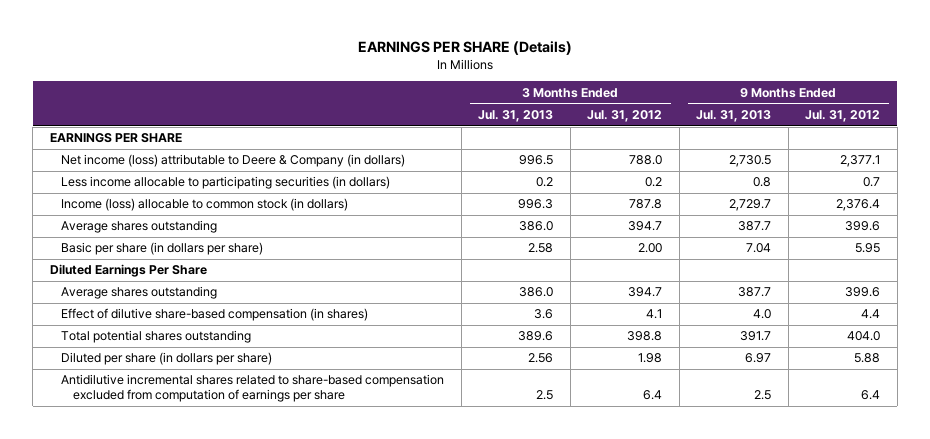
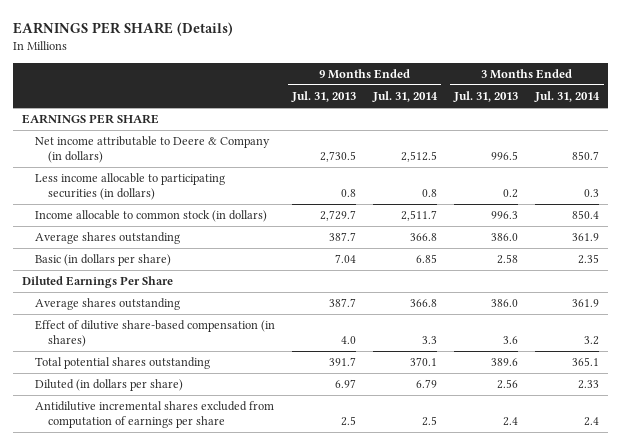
[587,109,663,122] Jul. 31, 2012 -> none
[805,109,881,122] Jul. 31, 2012 -> none
none -> [372,91,439,103] Jul. 31, 2014
none -> [534,91,601,103] Jul. 31, 2014
[61,154,406,168] Net income (loss) attributable to Deere & Company (in dollars) -> [34,136,270,164] Net income attributable to Deere & Company (in dollars)
[61,198,349,212] Income (loss) allocable to common stock (in dollars) -> [34,210,267,223] Income allocable to common stock (in dollars)
[61,242,264,256] Basic per share (in dollars per share) -> [34,254,171,267] Basic (in dollars per share)
[61,352,273,366] Diluted per share (in dollars per share) -> [34,379,183,392] Diluted (in dollars per share)
[61,374,445,402] Antidilutive incremental shares related to share-based compensation excluded from computation of earnings per share -> [34,401,274,429] Antidilutive incremental shares excluded from computation of earnings per share
[536,389,554,400] 2.5 -> [503,417,519,427] 2.4

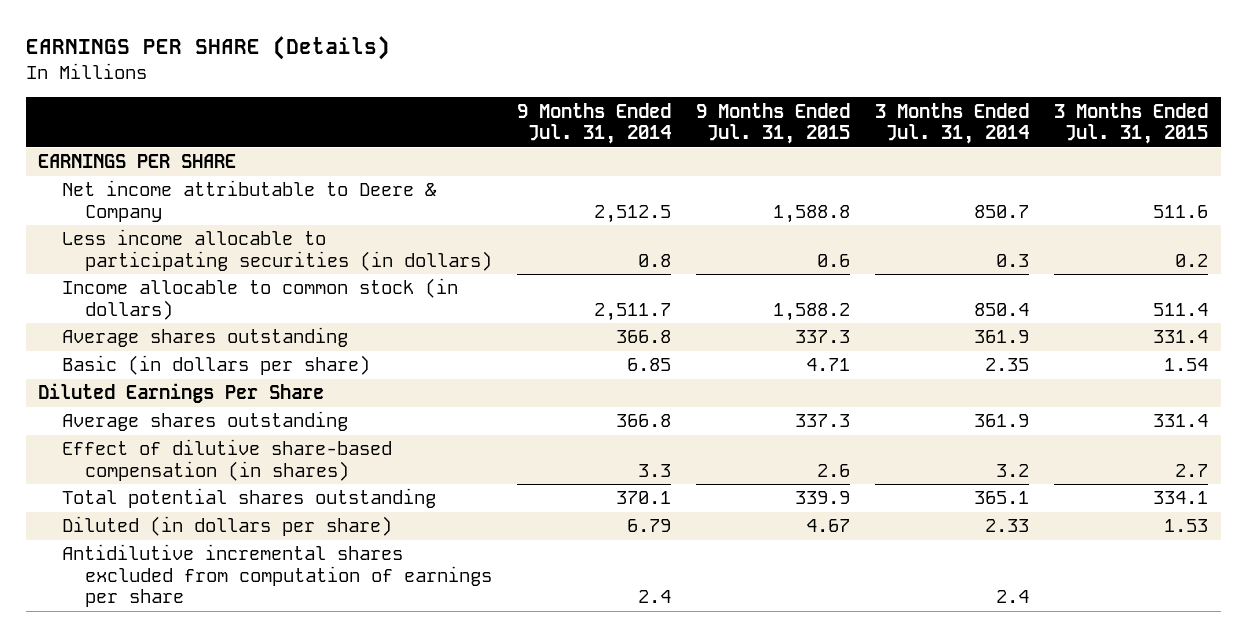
[291,91,357,103] Jul. 31, 2013 -> none
[453,91,519,103] Jul. 31, 2013 -> none
none -> [696,102,851,145] 9 Months Ended Jul. 31, 2015
none -> [1054,102,1209,145] 3 Months Ended Jul. 31, 2015
[34,136,270,164] Net income attributable to Deere & Company (in dollars) -> [61,180,437,222] Net income attributable to Deere & Company
[422,416,438,427] 2.5 -> [638,590,672,604] 2.4

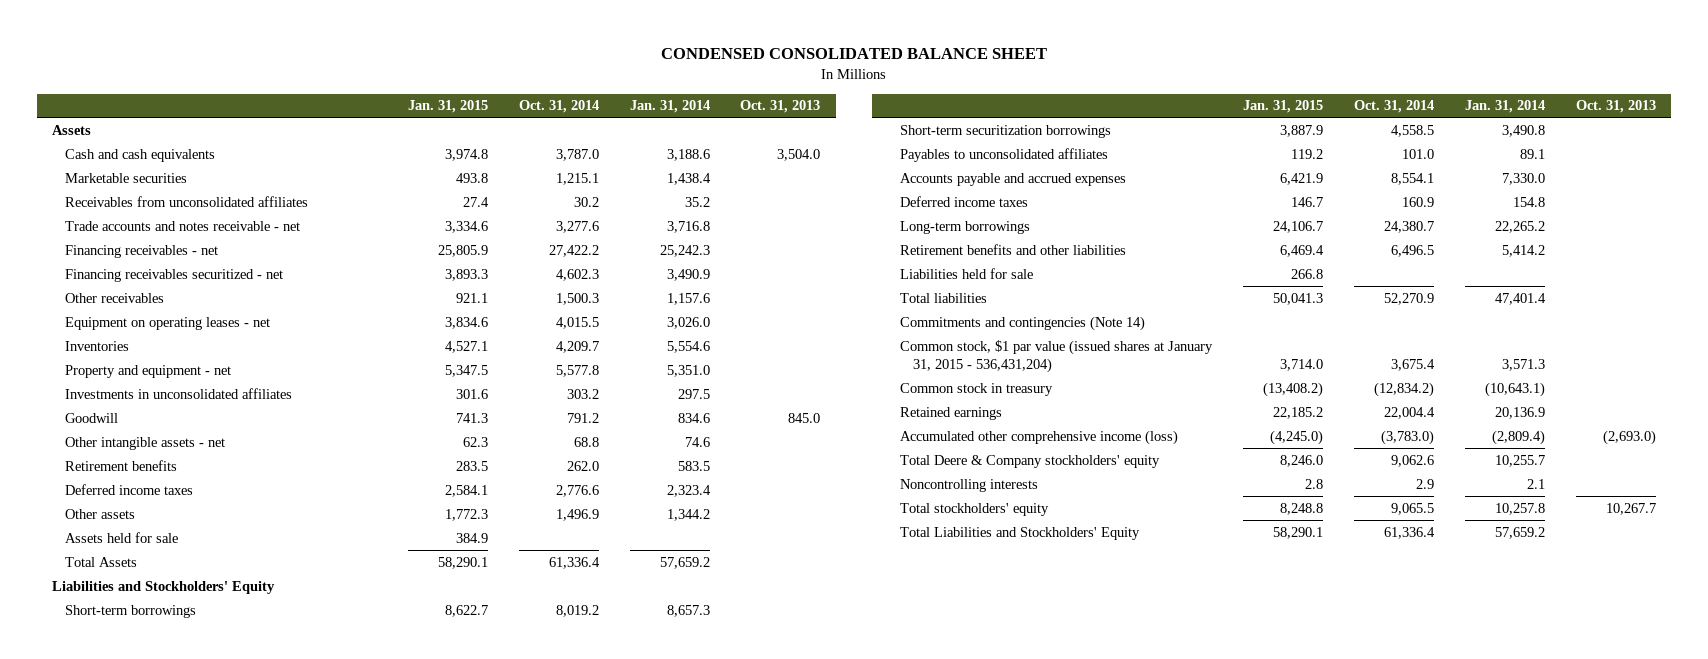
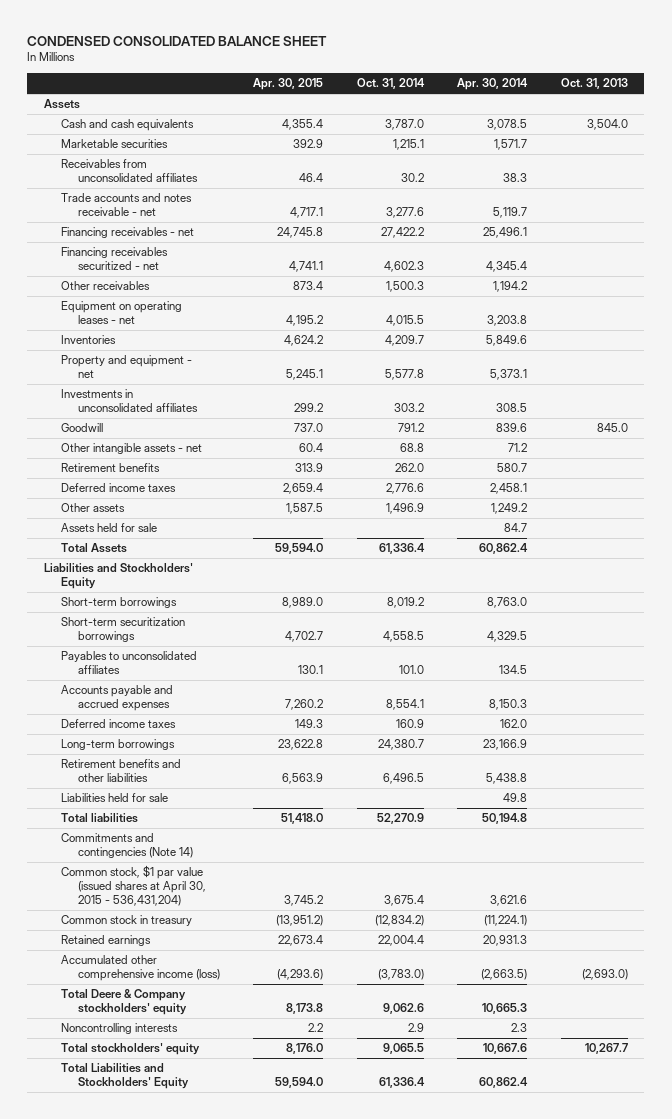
[407,100,488,114] Jan. 31, 2015 -> none
[629,100,710,114] Jan. 31, 2014 -> none
none -> [253,78,324,91] Apr. 30, 2015
none -> [457,78,529,91] Apr. 30, 2014
[900,339,1214,374] Common stock, $1 par value (issued shares at January 31, 2015 - 536,431,204) -> [61,865,207,906] Common stock, $1 par value (issued shares at April 30, 2015 - 536,431,204)

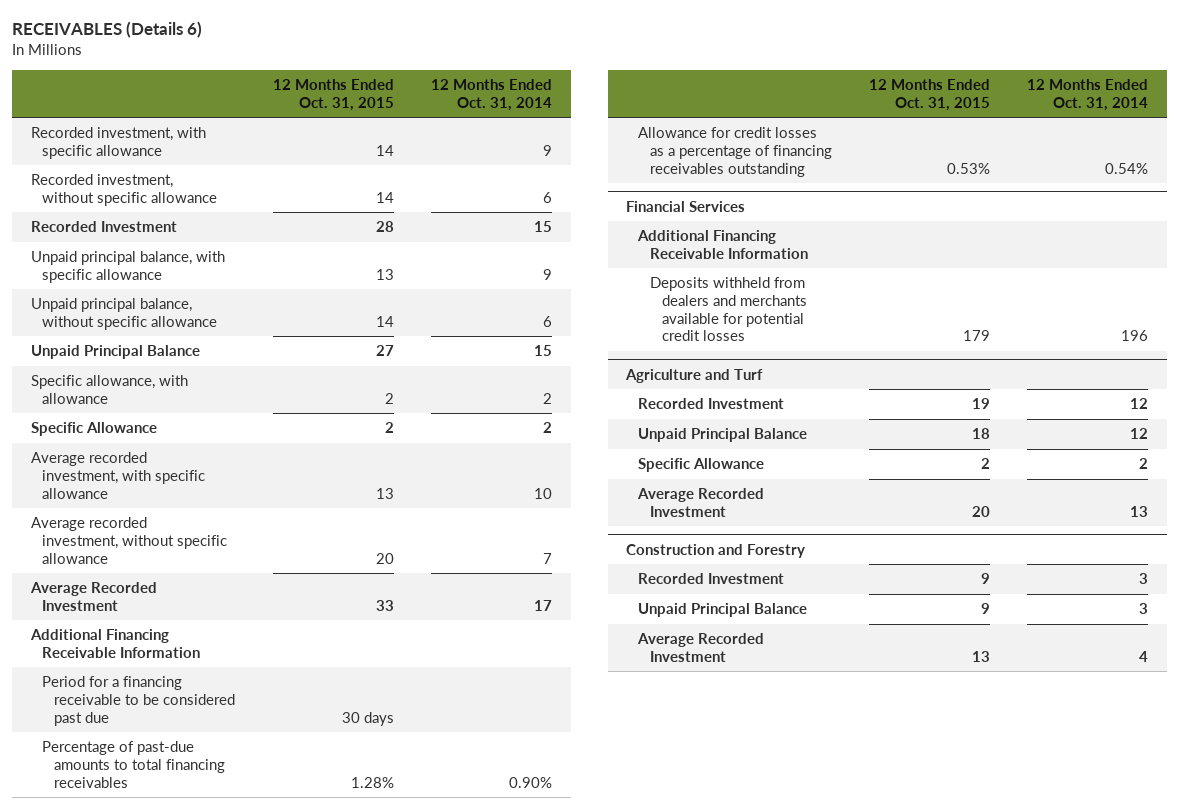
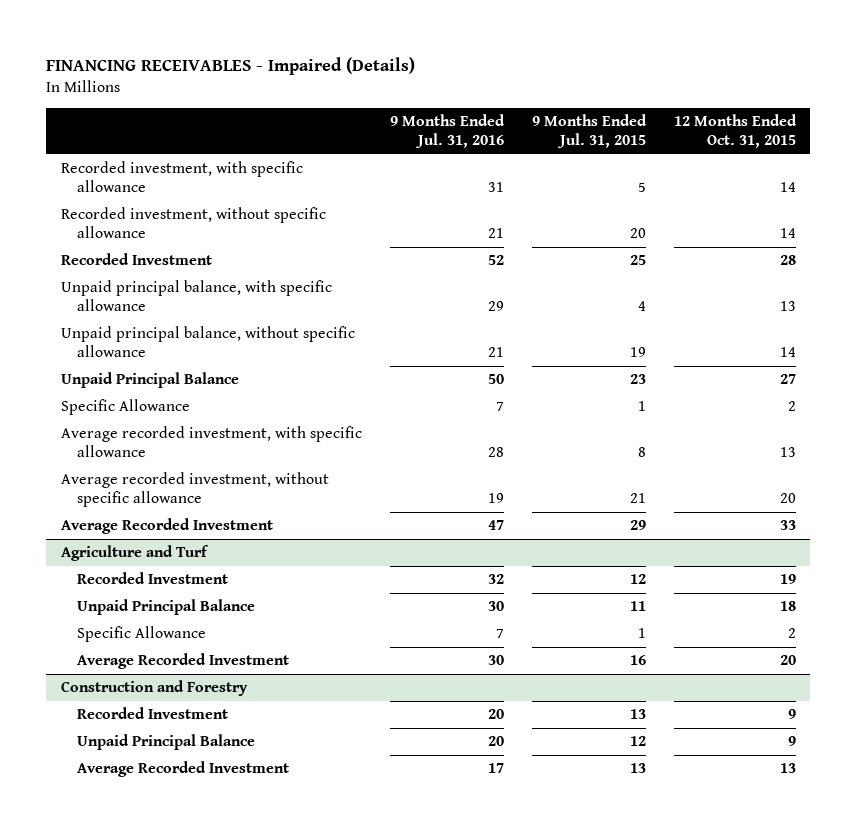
[12,21,203,39] RECEIVABLES (Details 6) -> [46,56,416,75] FINANCING RECEIVABLES - Impaired (Details)
[431,79,553,112] 12 Months Ended Oct. 31, 2014 -> none
none -> [389,114,505,149] 9 Months Ended Jul. 31, 2016
none -> [531,114,647,149] 9 Months Ended Jul. 31, 2015
[30,375,188,404] Specific allowance, with allowance -> none
[29,629,201,658] Additional Financing Receivable Information -> none
[42,676,236,726] Period for a financing receivable to be considered past due -> none
[42,741,226,788] Percentage of past-due amounts to total financing receivables -> none
[638,127,833,177] Allowance for credit losses as a percentage of financing receivables outstanding -> none
[626,201,746,213] Financial Services -> none
[637,230,809,259] Additional Financing Receivable Information -> none
[650,277,807,342] Deposits withheld from dealers and merchants available for potential credit losses -> none

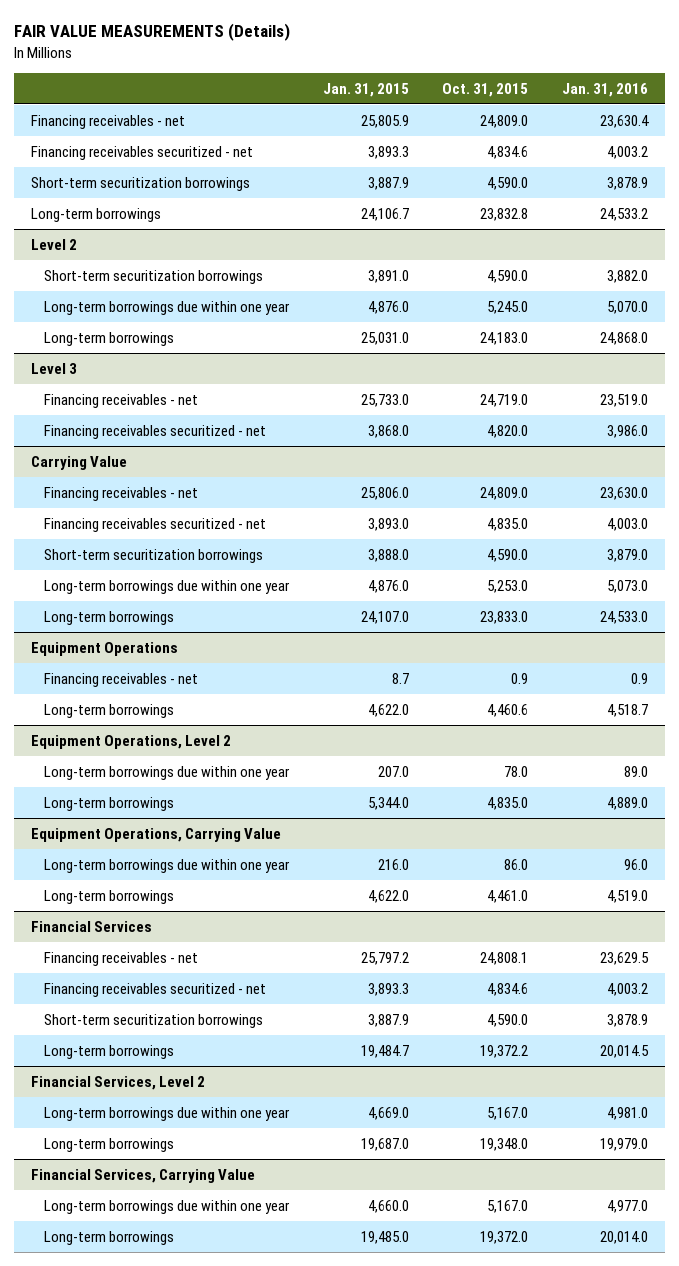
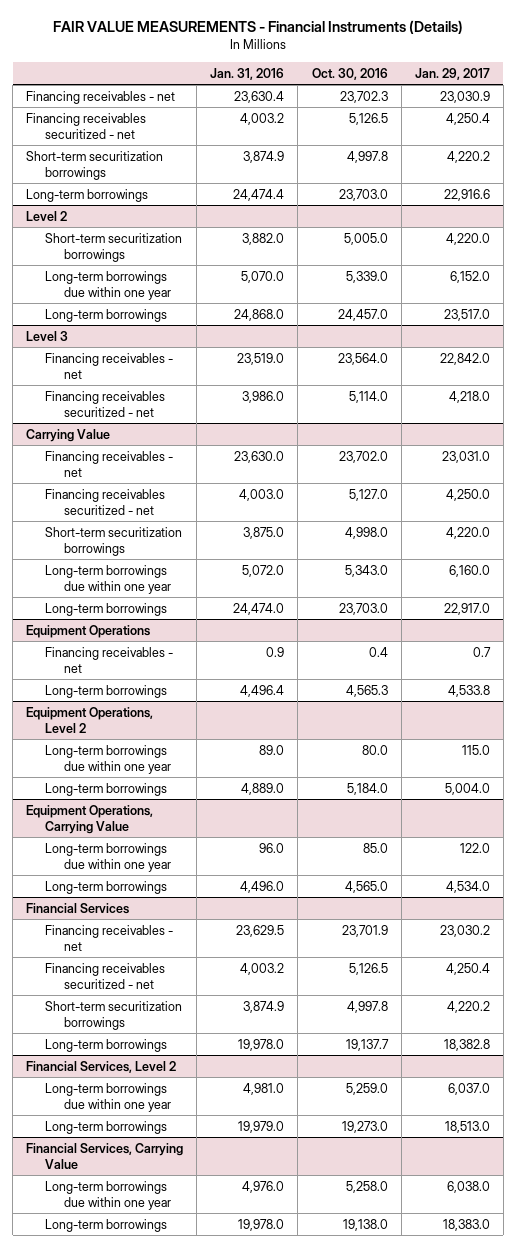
[14,23,291,42] FAIR VALUE MEASUREMENTS (Details) -> [52,20,463,35] FAIR VALUE MEASUREMENTS - Financial Instruments (Details)
[322,82,409,97] Jan. 31, 2015 -> none
[442,82,529,97] Oct. 31, 2015 -> none
none -> [311,67,388,80] Oct. 30, 2016
none -> [414,67,490,80] Jan. 29, 2017
[606,176,648,190] 3,878.9 -> [243,150,285,163] 3,874.9
[599,207,648,221] 24,533.2 -> [233,188,285,201] 24,474.4
[606,548,648,562] 3,879.0 -> [243,526,285,539] 3,875.0
[606,579,648,593] 5,073.0 -> [242,564,285,577] 5,072.0
[599,610,648,624] 24,533.0 -> [233,602,285,615] 24,474.0
[606,703,648,717] 4,518.7 -> [240,684,285,697] 4,496.4
[606,889,648,903] 4,519.0 -> [240,880,285,893] 4,496.0
[606,1013,648,1027] 3,878.9 -> [243,1000,285,1013] 3,874.9
[599,1044,649,1058] 20,014.5 -> [238,1038,285,1051] 19,978.0
[606,1199,648,1213] 4,977.0 -> [242,1180,285,1193] 4,976.0
[599,1230,648,1244] 20,014.0 -> [238,1218,285,1231] 19,978.0

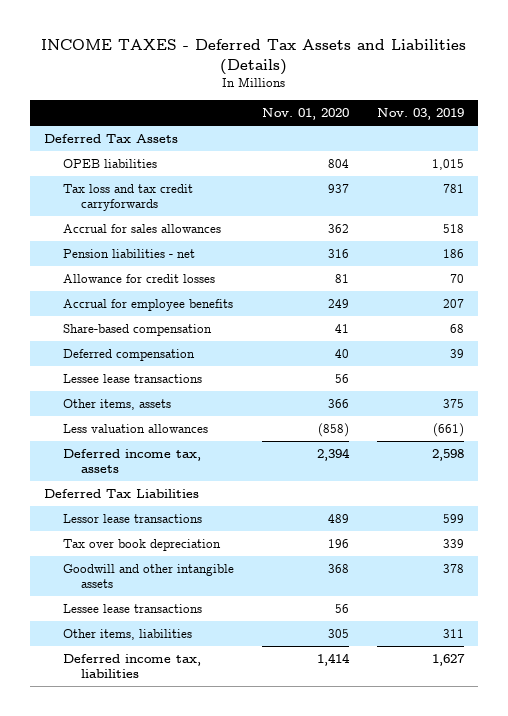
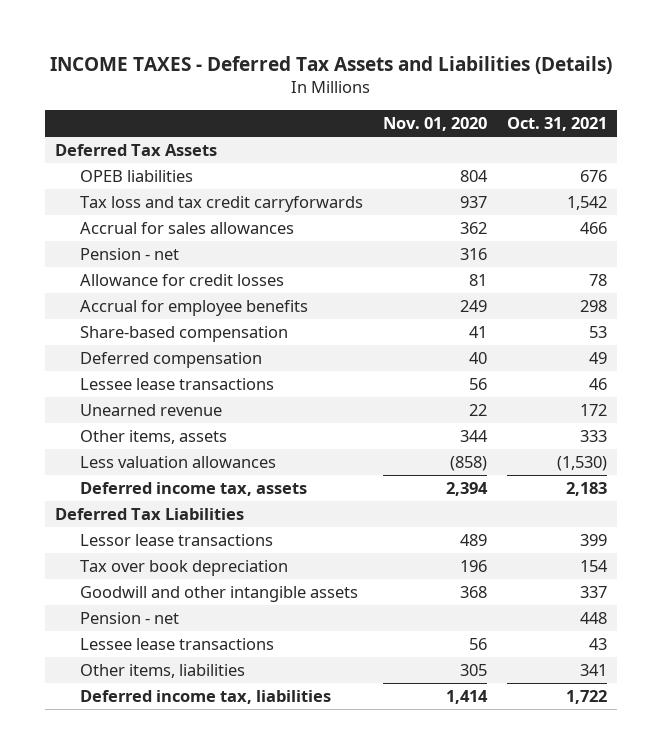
[376,108,464,121] Nov. 03, 2019 -> none
none -> [507,117,608,132] Oct. 31, 2021
[62,248,195,258] Pension liabilities - net -> [79,248,179,261] Pension - net
none -> [79,404,222,417] Unearned revenue
[327,398,349,408] 366 -> [459,430,488,443] 344
none -> [79,612,179,625] Pension - net

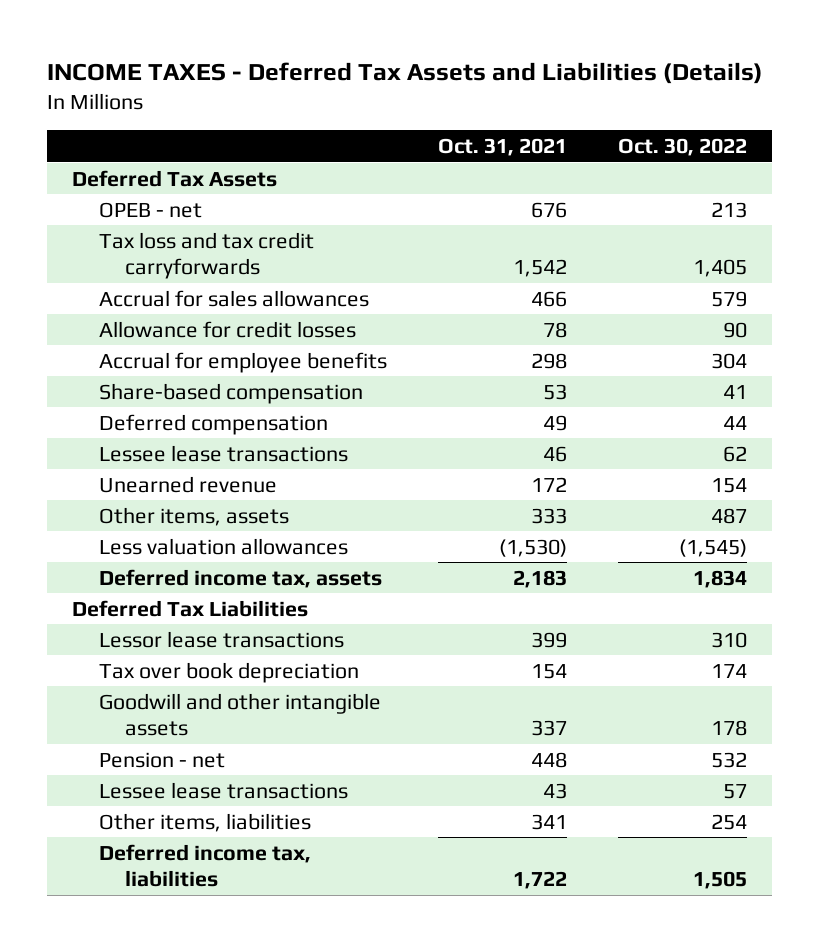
[382,117,487,132] Nov. 01, 2020 -> none
none -> [617,137,747,156] Oct. 30, 2022
[79,170,193,183] OPEB liabilities -> [98,201,202,218] OPEB - net
[79,248,179,261] Pension - net -> none

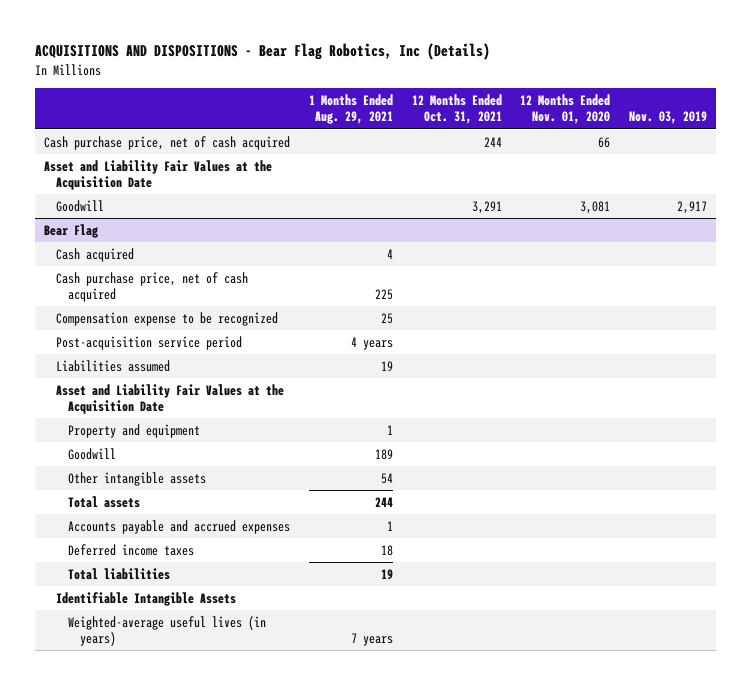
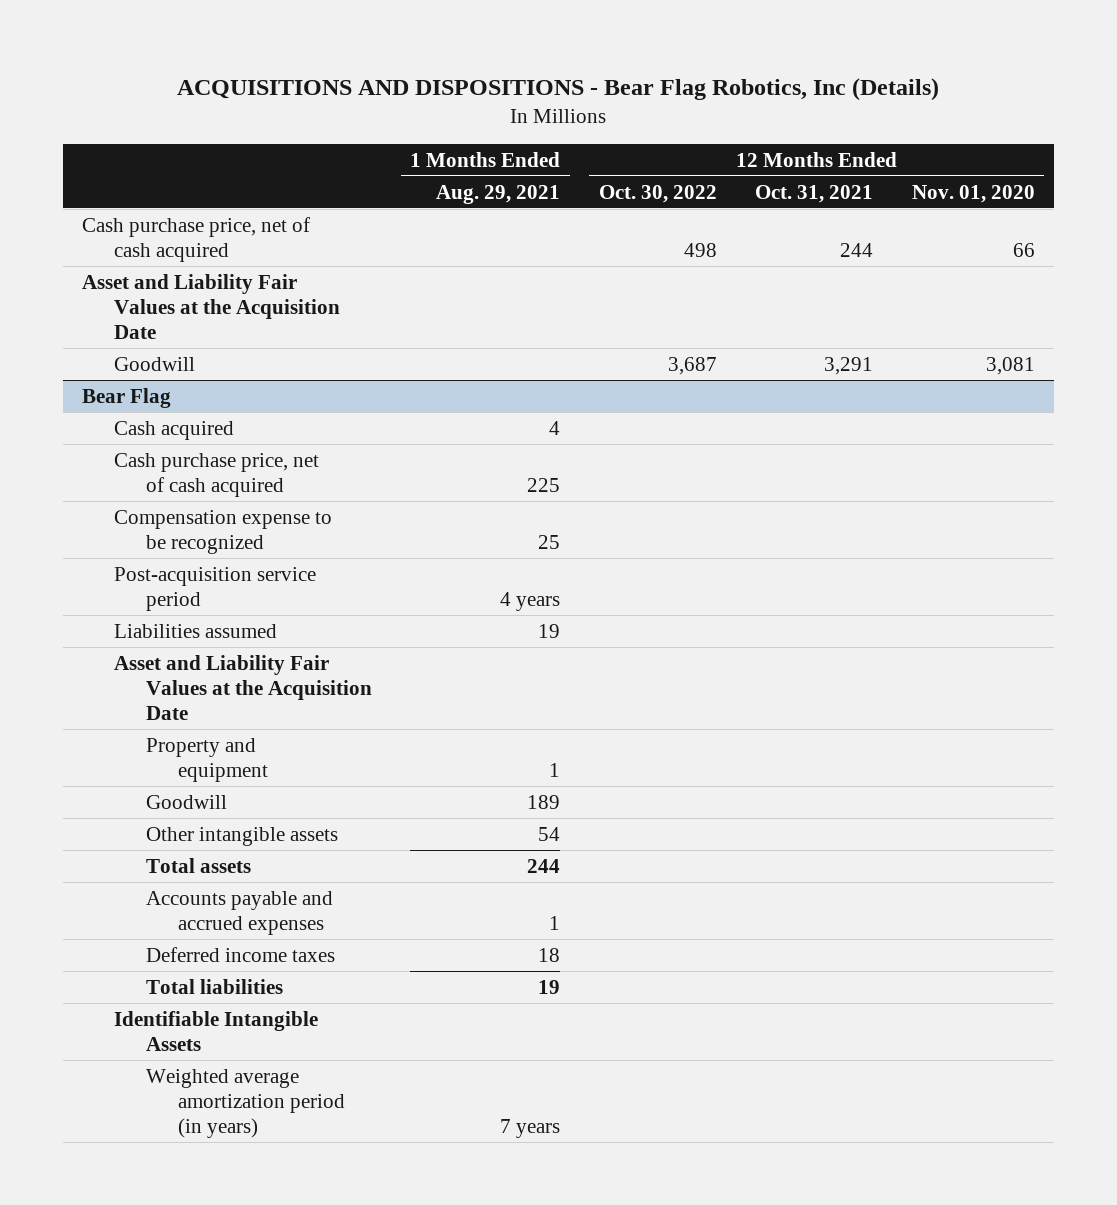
[628,111,707,125] Nov. 03, 2019 -> none
none -> [598,184,717,203] Oct. 30, 2022
[67,615,266,647] Weighted-average useful lives (in years) -> [145,1068,345,1139] Weighted average amortization period (in years)

